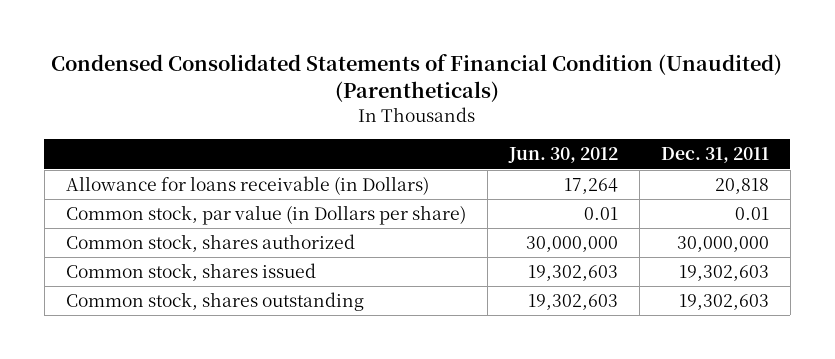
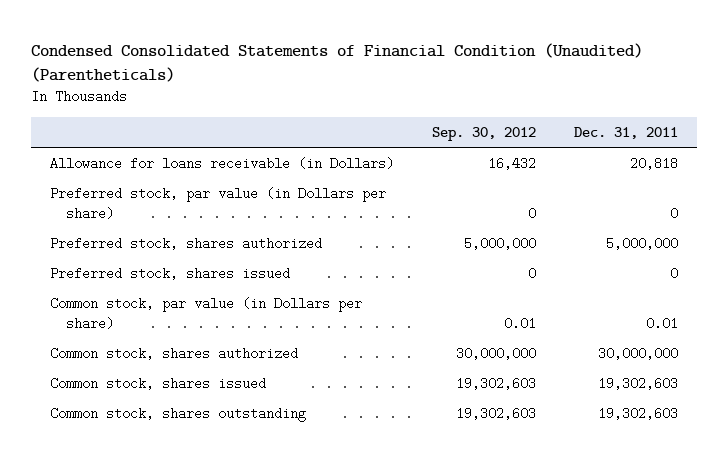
[507,147,618,164] Jun. 30, 2012 -> none
none -> [432,126,537,141] Sep. 30, 2012
none -> [50,186,387,220] Preferred stock, par value (in Dollars per share)
none -> [50,236,323,250] Preferred stock, shares authorized
none -> [50,266,291,280] Preferred stock, shares issued

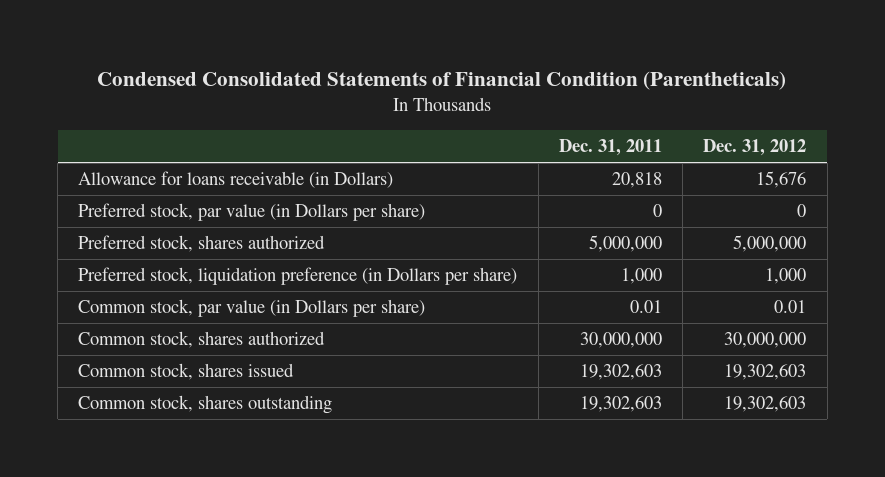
[31,42,644,83] Condensed Consolidated Statements of Financial Condition (Unaudited) (Parentheticals) -> [97,71,787,91] Condensed Consolidated Statements of Financial Condition (Parentheticals)
[432,126,537,141] Sep. 30, 2012 -> none
none -> [703,139,807,157] Dec. 31, 2012
[50,266,291,280] Preferred stock, shares issued -> none
none -> [78,267,518,286] Preferred stock, liquidation preference (in Dollars per share)

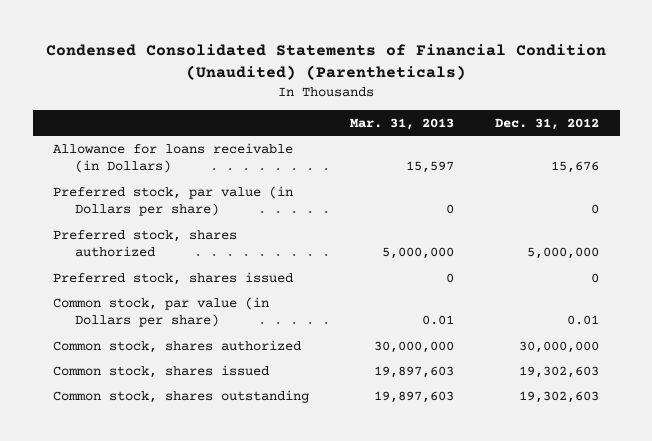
[97,71,787,91] Condensed Consolidated Statements of Financial Condition (Parentheticals) -> [46,43,607,80] Condensed Consolidated Statements of Financial Condition (Unaudited) (Parentheticals)
[558,139,662,157] Dec. 31, 2011 -> none
none -> [350,117,455,130] Mar. 31, 2013
[78,267,518,286] Preferred stock, liquidation preference (in Dollars per share) -> none
none -> [53,271,294,285] Preferred stock, shares issued

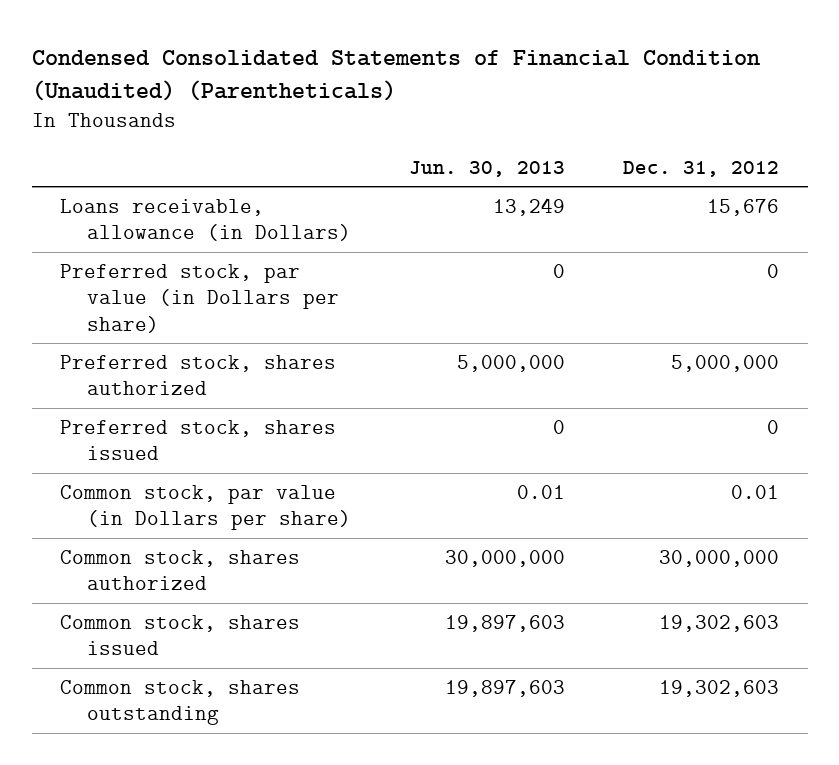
[350,117,455,130] Mar. 31, 2013 -> none
none -> [408,160,565,177] Jun. 30, 2013
[53,142,294,174] Allowance for loans receivable (in Dollars) -> [60,198,352,242] Loans receivable, allowance (in Dollars)

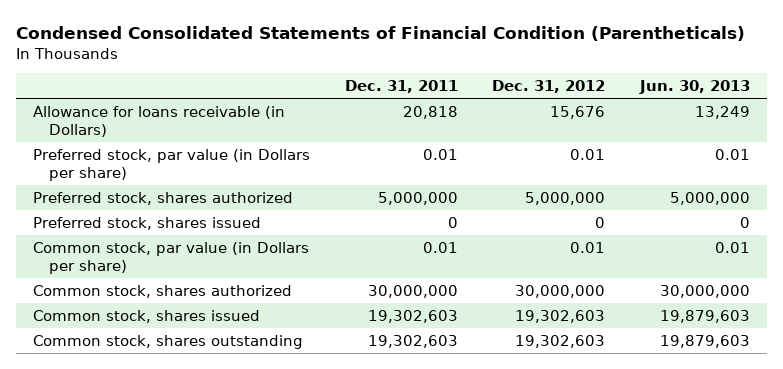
[31,49,760,101] Condensed Consolidated Statements of Financial Condition (Unaudited) (Parentheticals) -> [15,25,745,41] Condensed Consolidated Statements of Financial Condition (Parentheticals)
none -> [344,80,458,94] Dec. 31, 2011
[60,198,352,242] Loans receivable, allowance (in Dollars) -> [33,105,286,138] Allowance for loans receivable (in Dollars)
[552,263,565,278] 0 -> [714,148,750,160] 0.01
[766,263,779,278] 0 -> [570,148,606,160] 0.01
[444,614,565,632] 19,897,603 -> [659,309,750,323] 19,879,603
[444,679,565,697] 19,897,603 -> [659,334,750,348] 19,879,603

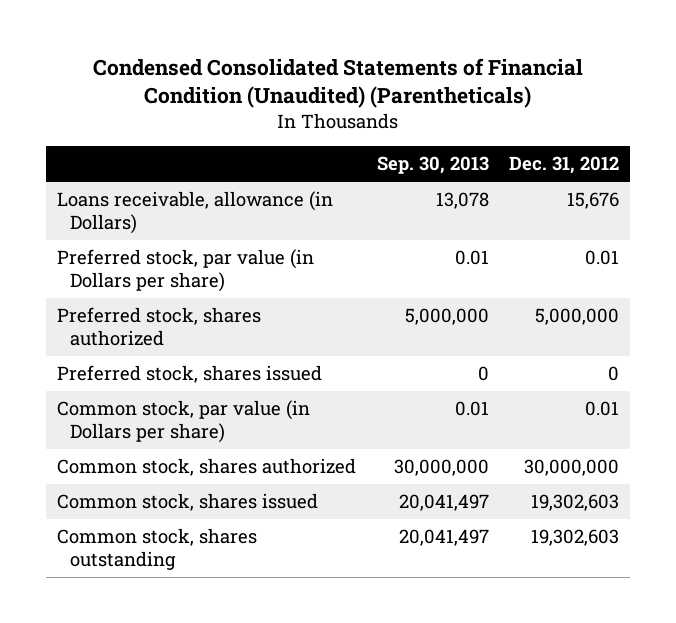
[15,25,745,41] Condensed Consolidated Statements of Financial Condition (Parentheticals) -> [93,57,584,109] Condensed Consolidated Statements of Financial Condition (Unaudited) (Parentheticals)
[344,80,458,94] Dec. 31, 2011 -> none
[638,80,750,95] Jun. 30, 2013 -> none
none -> [376,156,489,175] Sep. 30, 2013
[33,105,286,138] Allowance for loans receivable (in Dollars) -> [56,191,333,234] Loans receivable, allowance (in Dollars)

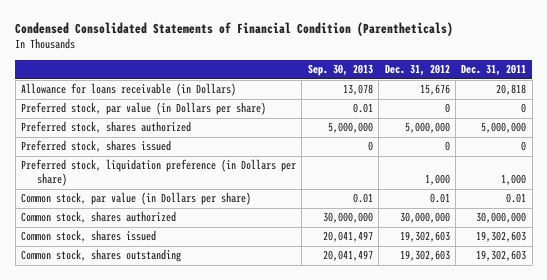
[93,57,584,109] Condensed Consolidated Statements of Financial Condition (Unaudited) (Parentheticals) -> [15,21,454,36] Condensed Consolidated Statements of Financial Condition (Parentheticals)
none -> [461,64,527,77] Dec. 31, 2011
[56,191,333,234] Loans receivable, allowance (in Dollars) -> [20,83,236,97] Allowance for loans receivable (in Dollars)
[585,250,620,266] 0.01 -> [444,103,450,114] 0
none -> [20,159,296,187] Preferred stock, liquidation preference (in Dollars per share)

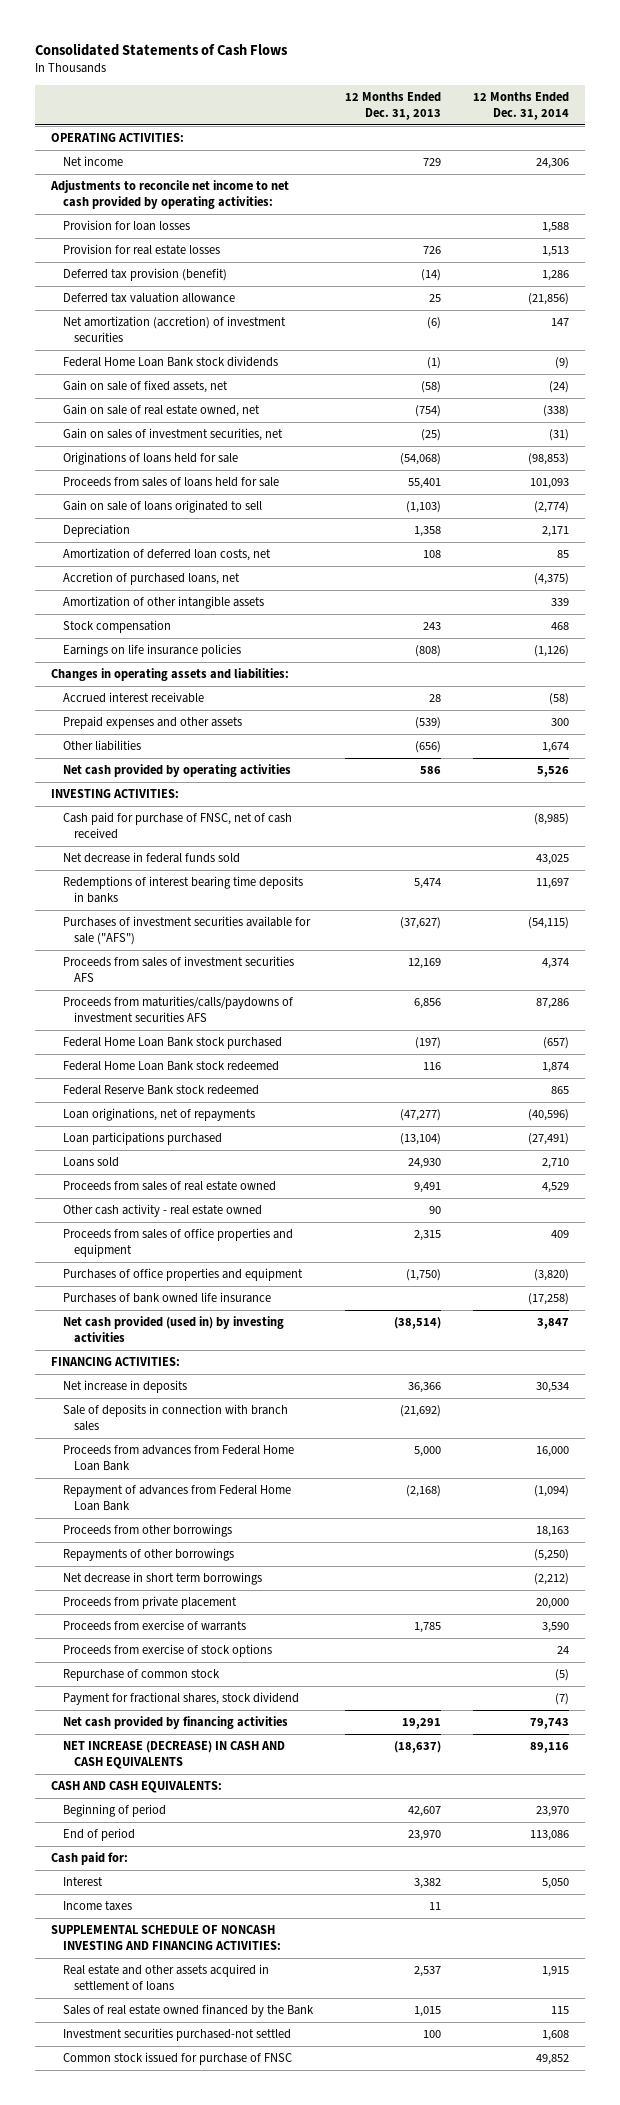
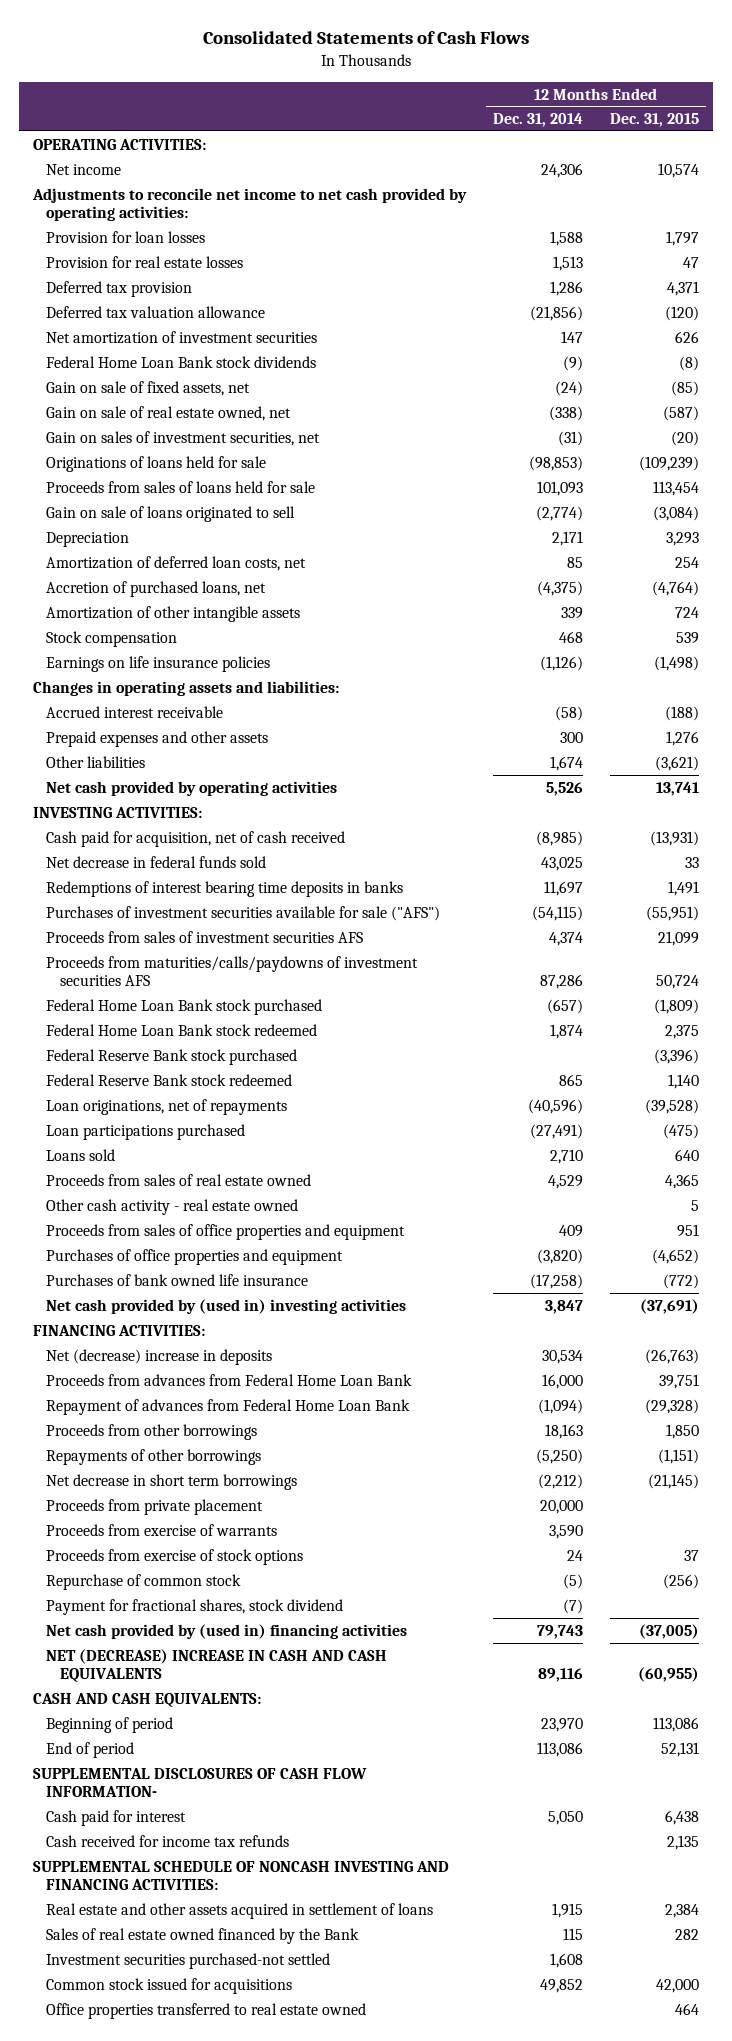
[344,91,441,121] 12 Months Ended Dec. 31, 2013 -> none
none -> [610,113,700,128] Dec. 31, 2015
[62,268,227,282] Deferred tax provision (benefit) -> [46,280,193,297] Deferred tax provision
[62,316,286,343] Net amortization (accretion) of investment securities -> [46,330,318,344] Net amortization of investment securities
[62,812,292,840] Cash paid for purchase of FNSC, net of cash received -> [46,830,346,847] Cash paid for acquisition, net of cash received
none -> [46,1048,298,1065] Federal Reserve Bank stock purchased
[62,1316,284,1344] Net cash provided (used in) by investing activities -> [46,1298,407,1314] Net cash provided by (used in) investing activities
[62,1404,288,1432] Sale of deposits in connection with branch sales -> none
[62,1380,187,1394] Net increase in deposits -> [46,1348,273,1365] Net (decrease) increase in deposits
[62,1716,288,1730] Net cash provided by financing activities -> [46,1623,408,1639] Net cash provided by (used in) financing activities
[62,1741,285,1770] NET INCREASE (DECREASE) IN CASH AND CASH EQUIVALENTS -> [46,1648,388,1683] NET (DECREASE) INCREASE IN CASH AND CASH EQUIVALENTS
[51,1852,129,1866] Cash paid for: -> none
[62,1901,132,1912] Income taxes -> none
none -> [32,1767,367,1798] SUPPLEMENTAL DISCLOSURES OF CASH FLOW INFORMATION-
[62,1877,103,1887] Interest -> [46,1809,187,1826] Cash paid for interest
none -> [46,1834,290,1847] Cash received for income tax refunds
[62,2052,292,2066] Common stock issued for purchase of FNSC -> [46,1977,293,1994] Common stock issued for acquisitions
none -> [46,2002,367,2019] Office properties transferred to real estate owned

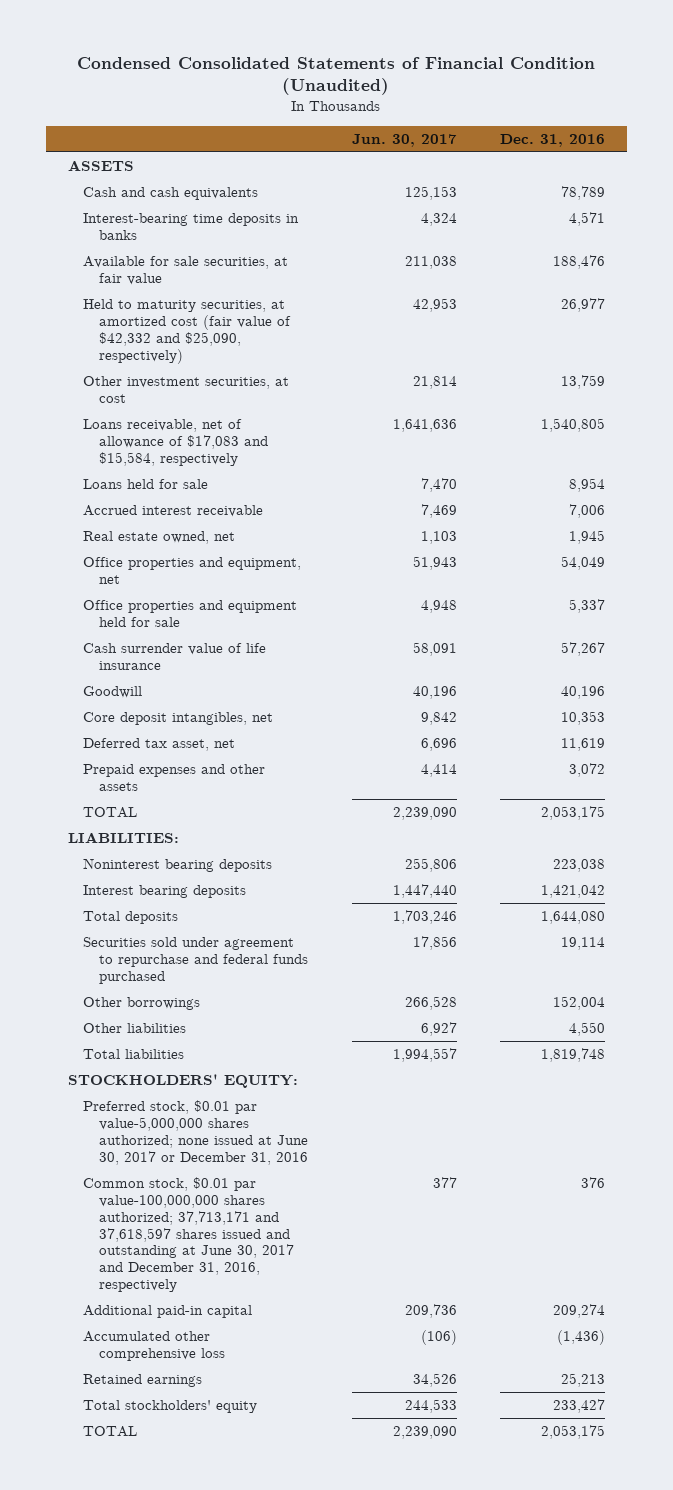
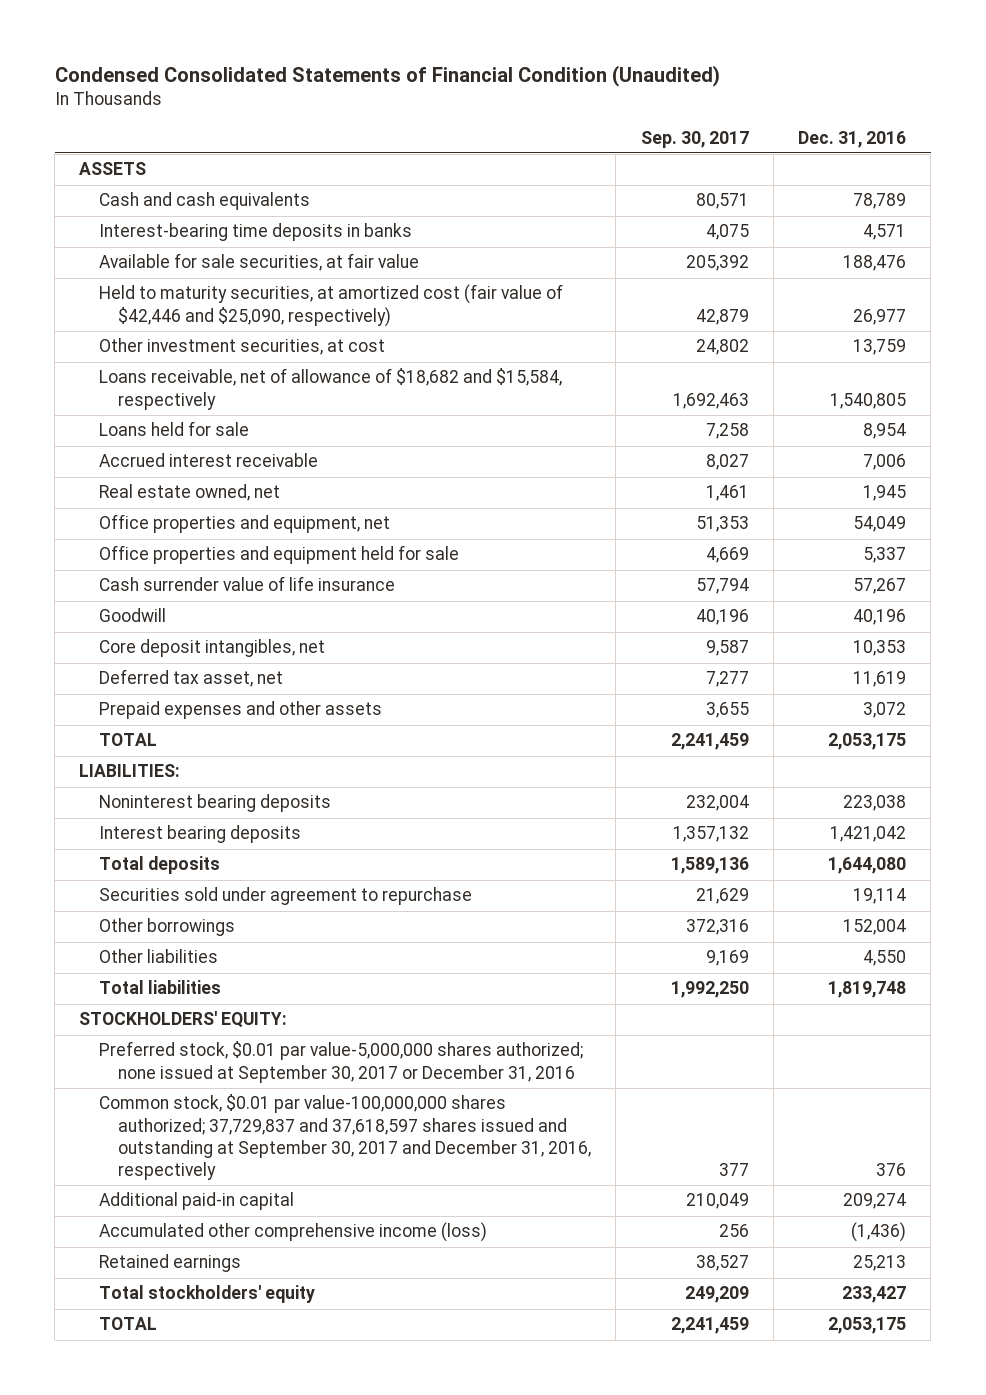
[351,133,457,147] Jun. 30, 2017 -> none
none -> [640,130,749,148] Sep. 30, 2017
[83,299,292,364] Held to maturity securities, at amortized cost (fair value of $42,332 and $25,090, respectively) -> [98,284,563,327] Held to maturity securities, at amortized cost (fair value of $42,446 and $25,090, respectively)
[83,419,269,466] Loans receivable, net of allowance of $17,083 and $15,584, respectively -> [98,368,562,410] Loans receivable, net of allowance of $18,682 and $15,584, respectively
[83,937,309,984] Securities sold under agreement to repurchase and federal funds purchased -> [98,887,472,906] Securities sold under agreement to repurchase
[83,1100,309,1165] Preferred stock, $0.01 par value-5,000,000 shares authorized; none issued at June 30, 2017 or December 31, 2016 -> [98,1041,583,1083] Preferred stock, $0.01 par value-5,000,000 shares authorized; none issued at September 30, 2017 or December 31, 2016
[83,1177,295,1293] Common stock, $0.01 par value-100,000,000 shares authorized; 37,713,171 and 37,618,597 shares issued and outstanding at June 30, 2017 and December 31, 2016, respectively -> [98,1094,591,1180] Common stock, $0.01 par value-100,000,000 shares authorized; 37,729,837 and 37,618,597 shares issued and outstanding at September 30, 2017 and December 31, 2016, respectively
[83,1331,226,1362] Accumulated other comprehensive loss -> [98,1222,487,1243] Accumulated other comprehensive income (loss)

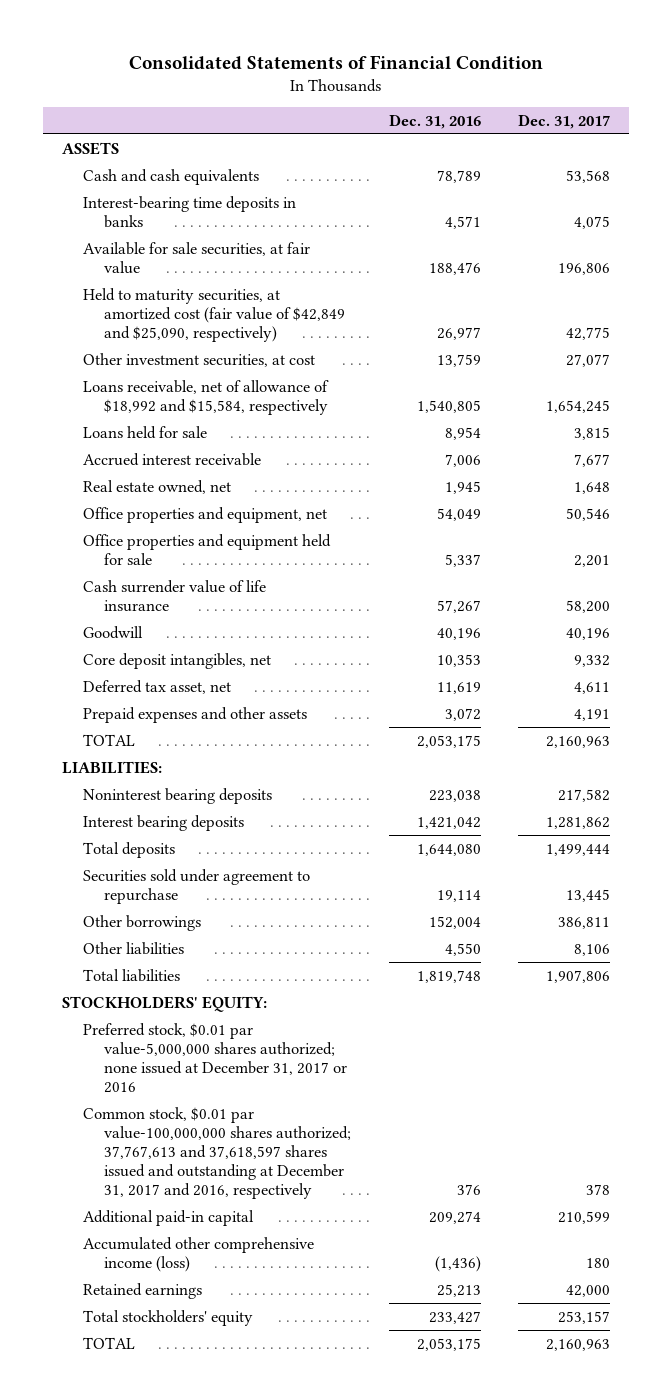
[54,64,720,87] Condensed Consolidated Statements of Financial Condition (Unaudited) -> [129,54,544,70] Consolidated Statements of Financial Condition
[640,130,749,148] Sep. 30, 2017 -> none
none -> [518,113,611,129] Dec. 31, 2017
[98,284,563,327] Held to maturity securities, at amortized cost (fair value of $42,446 and $25,090, respectively) -> [83,287,346,342] Held to maturity securities, at amortized cost (fair value of $42,849 and $25,090, respectively)
[98,368,562,410] Loans receivable, net of allowance of $18,682 and $15,584, respectively -> [83,379,330,415] Loans receivable, net of allowance of $18,992 and $15,584, respectively
[98,1041,583,1083] Preferred stock, $0.01 par value-5,000,000 shares authorized; none issued at September 30, 2017 or December 31, 2016 -> [83,1022,348,1093] Preferred stock, $0.01 par value-5,000,000 shares authorized; none issued at December 31, 2017 or 2016
[98,1094,591,1180] Common stock, $0.01 par value-100,000,000 shares authorized; 37,729,837 and 37,618,597 shares issued and outstanding at September 30, 2017 and December 31, 2016, respectively -> [83,1106,352,1199] Common stock, $0.01 par value-100,000,000 shares authorized; 37,767,613 and 37,618,597 shares issued and outstanding at December 31, 2017 and 2016, respectively

